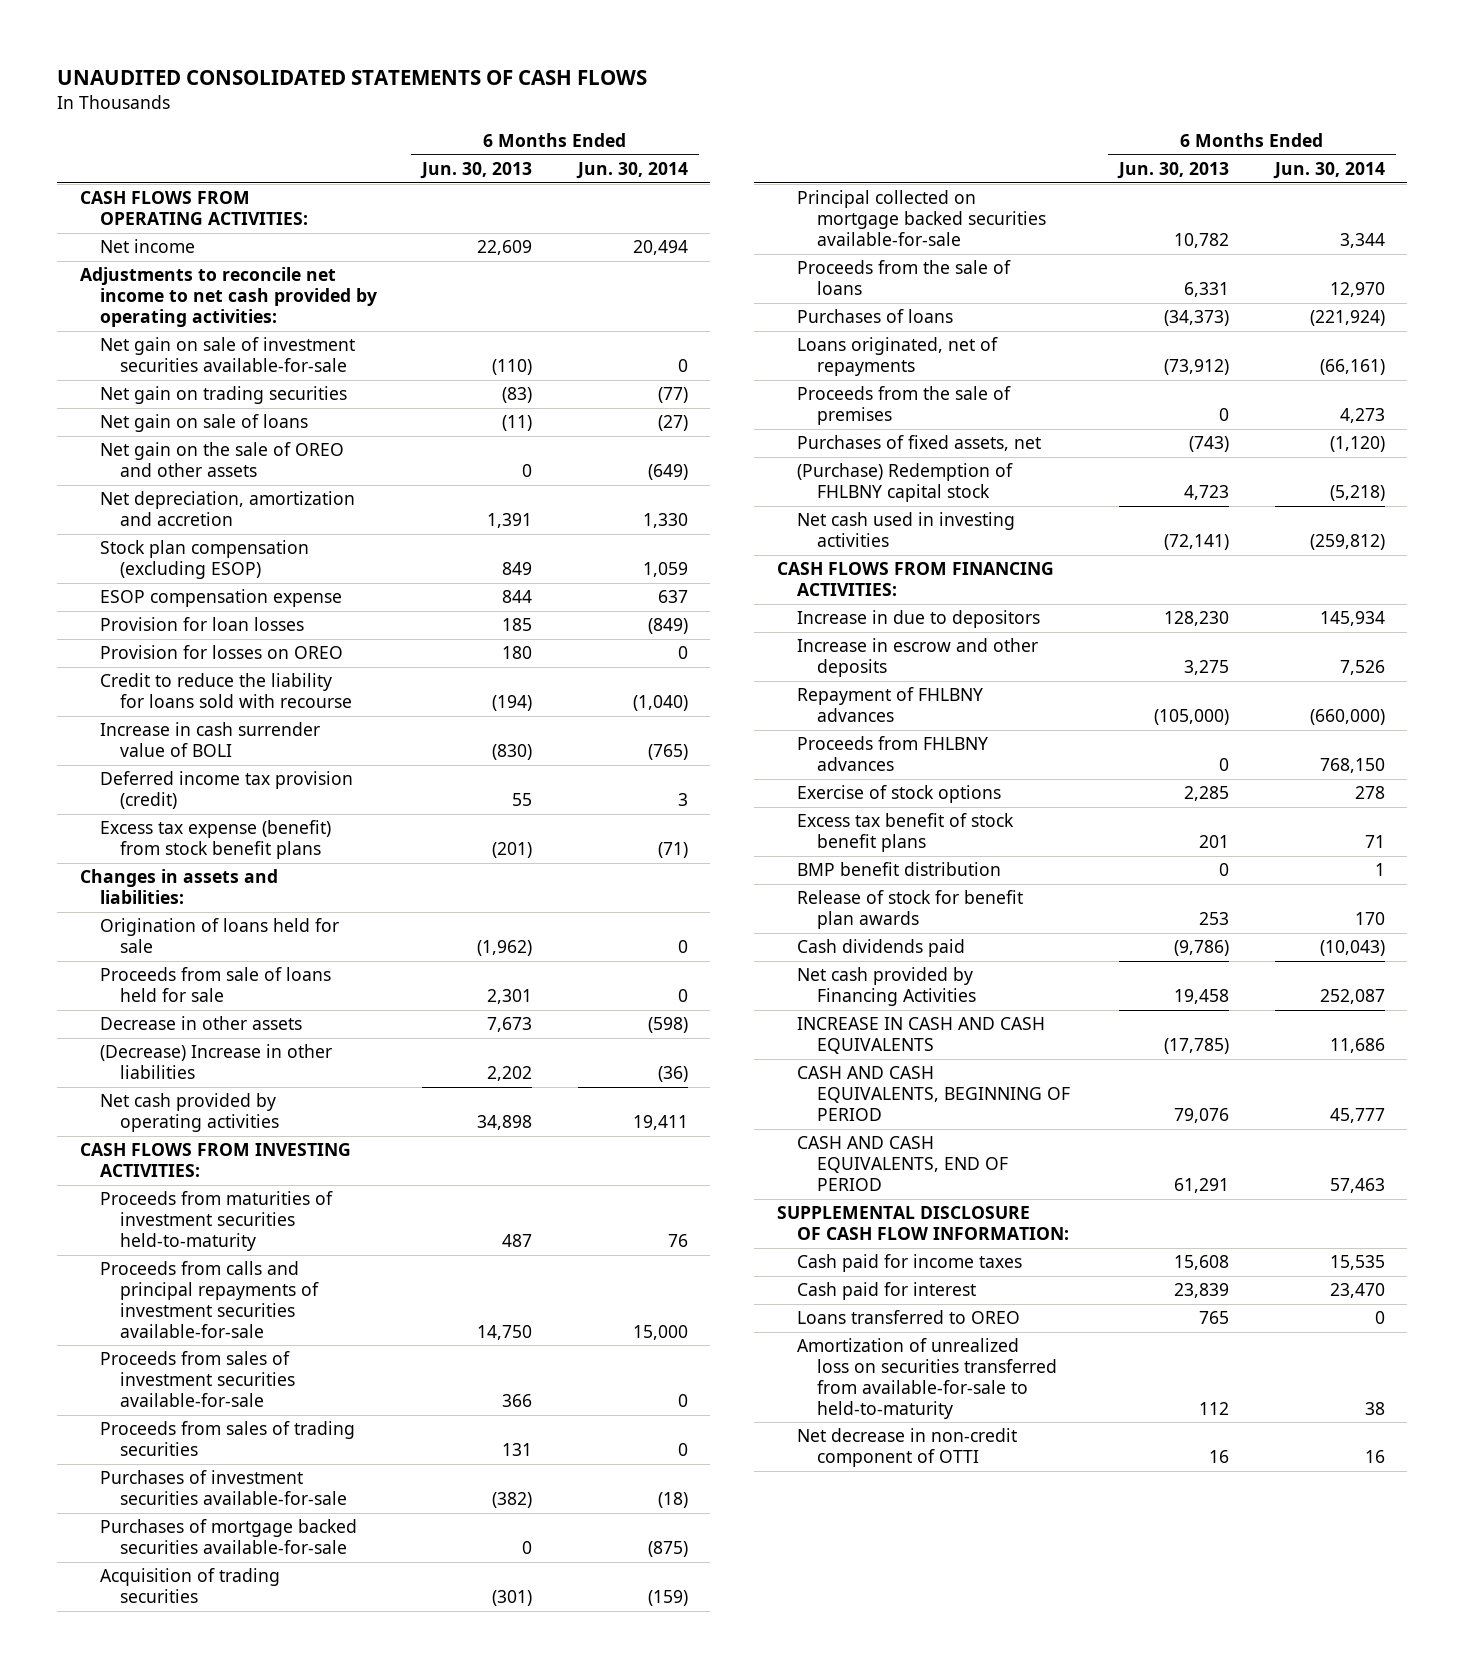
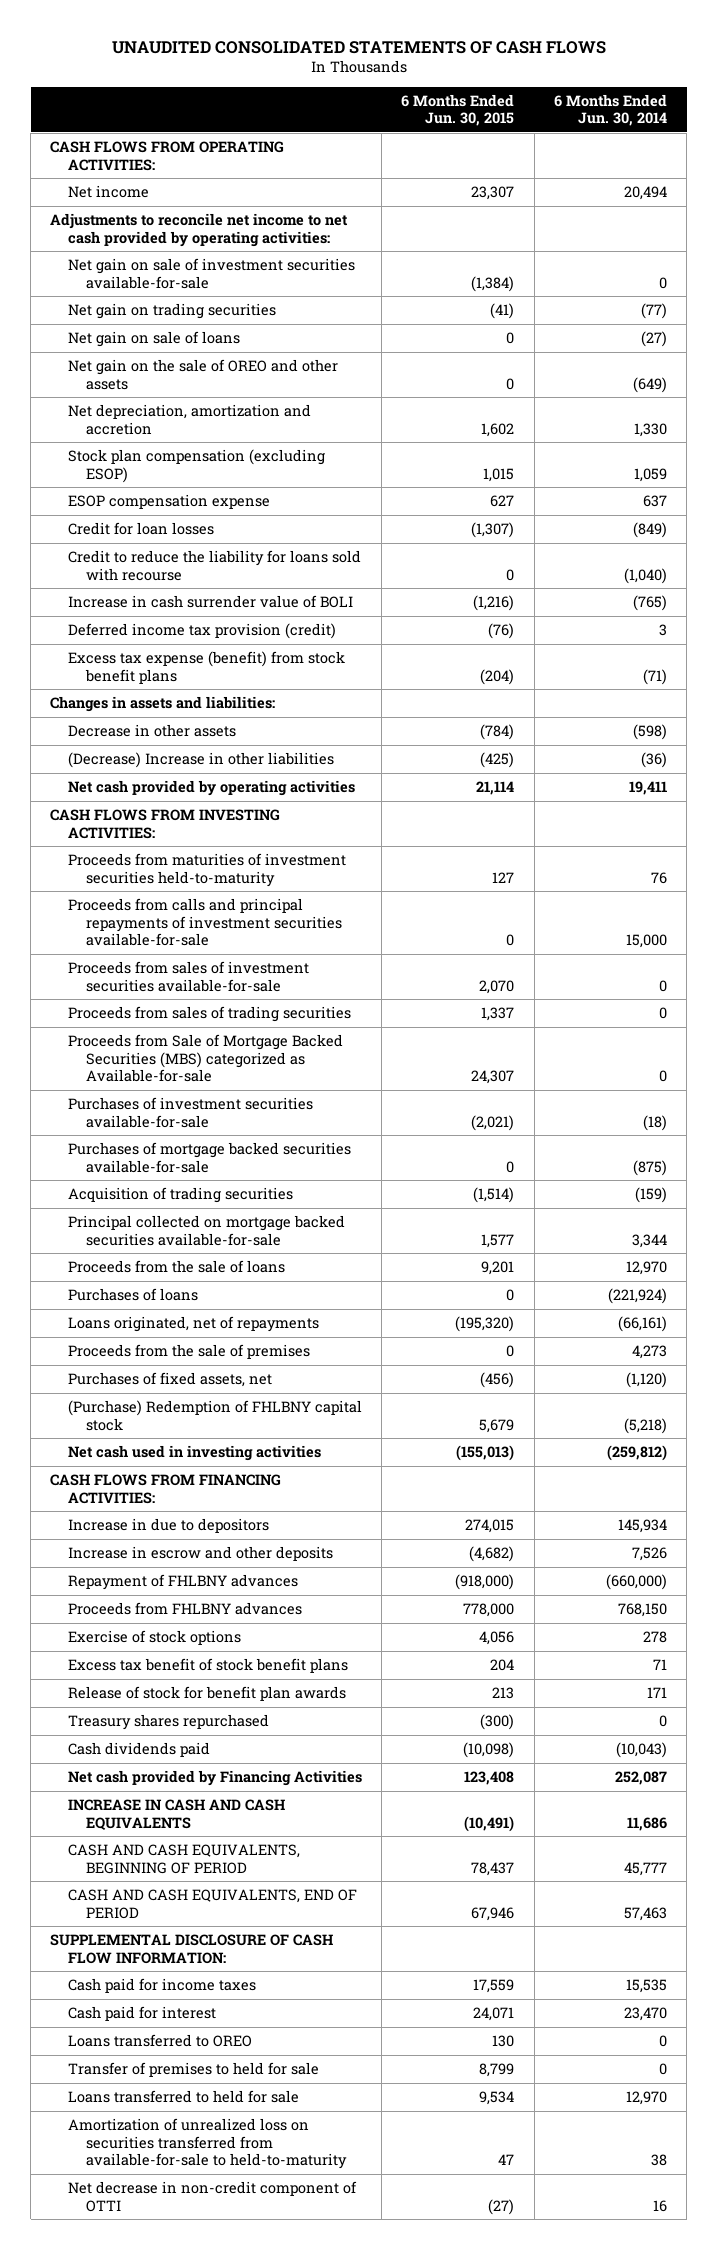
[420,161,533,179] Jun. 30, 2013 -> none
none -> [401,93,515,127] 6 Months Ended Jun. 30, 2015
[100,645,344,660] Provision for losses on OREO -> none
[100,617,305,632] Provision for loan losses -> [68,521,215,535] Credit for loan losses
[100,918,340,954] Origination of loans held for sale -> none
[100,967,332,1003] Proceeds from sale of loans held for sale -> none
none -> [68,1033,344,1083] Proceeds from Sale of Mortgage Backed Securities (MBS) categorized as Available-for-sale
[797,862,1002,877] BMP benefit distribution -> none
[1354,912,1385,926] 170 -> [646,1686,667,1698] 171
none -> [68,1713,270,1730] Treasury shares repurchased
none -> [68,2061,320,2077] Transfer of premises to held for sale
none -> [68,2089,300,2103] Loans transferred to held for sale

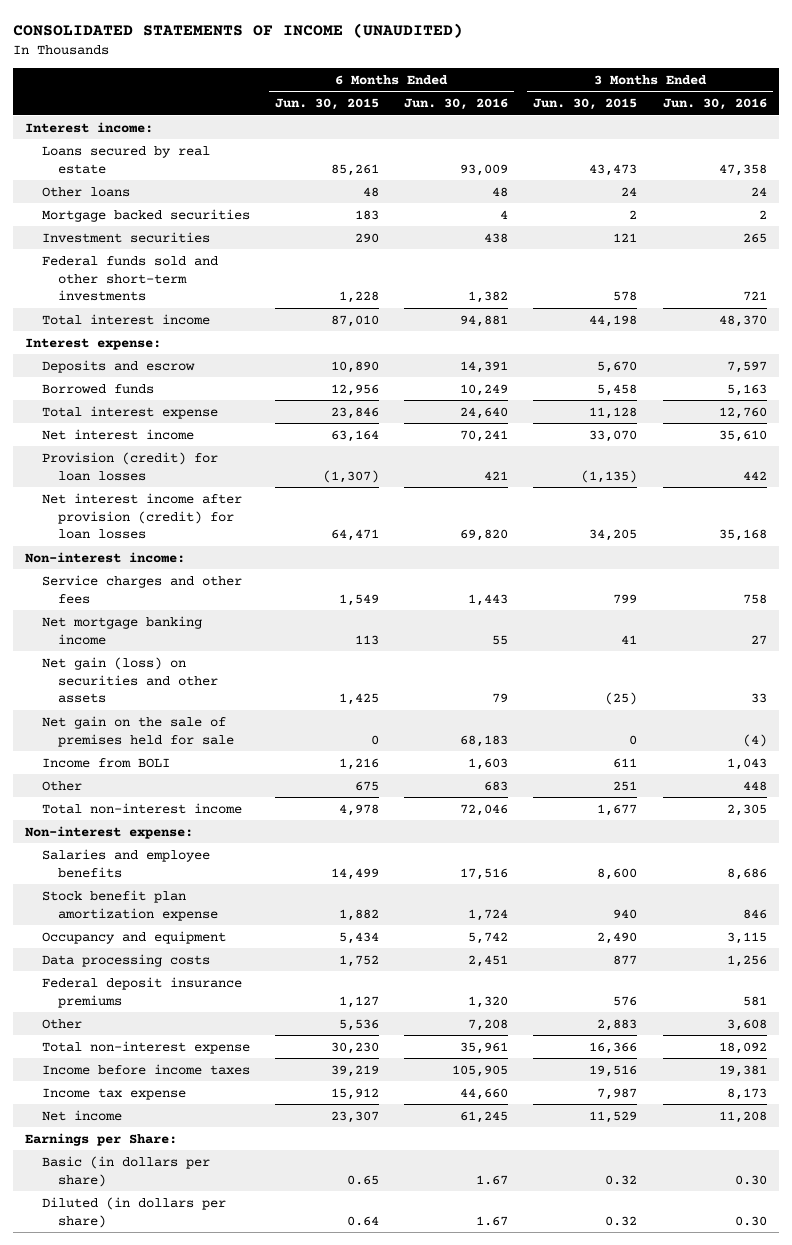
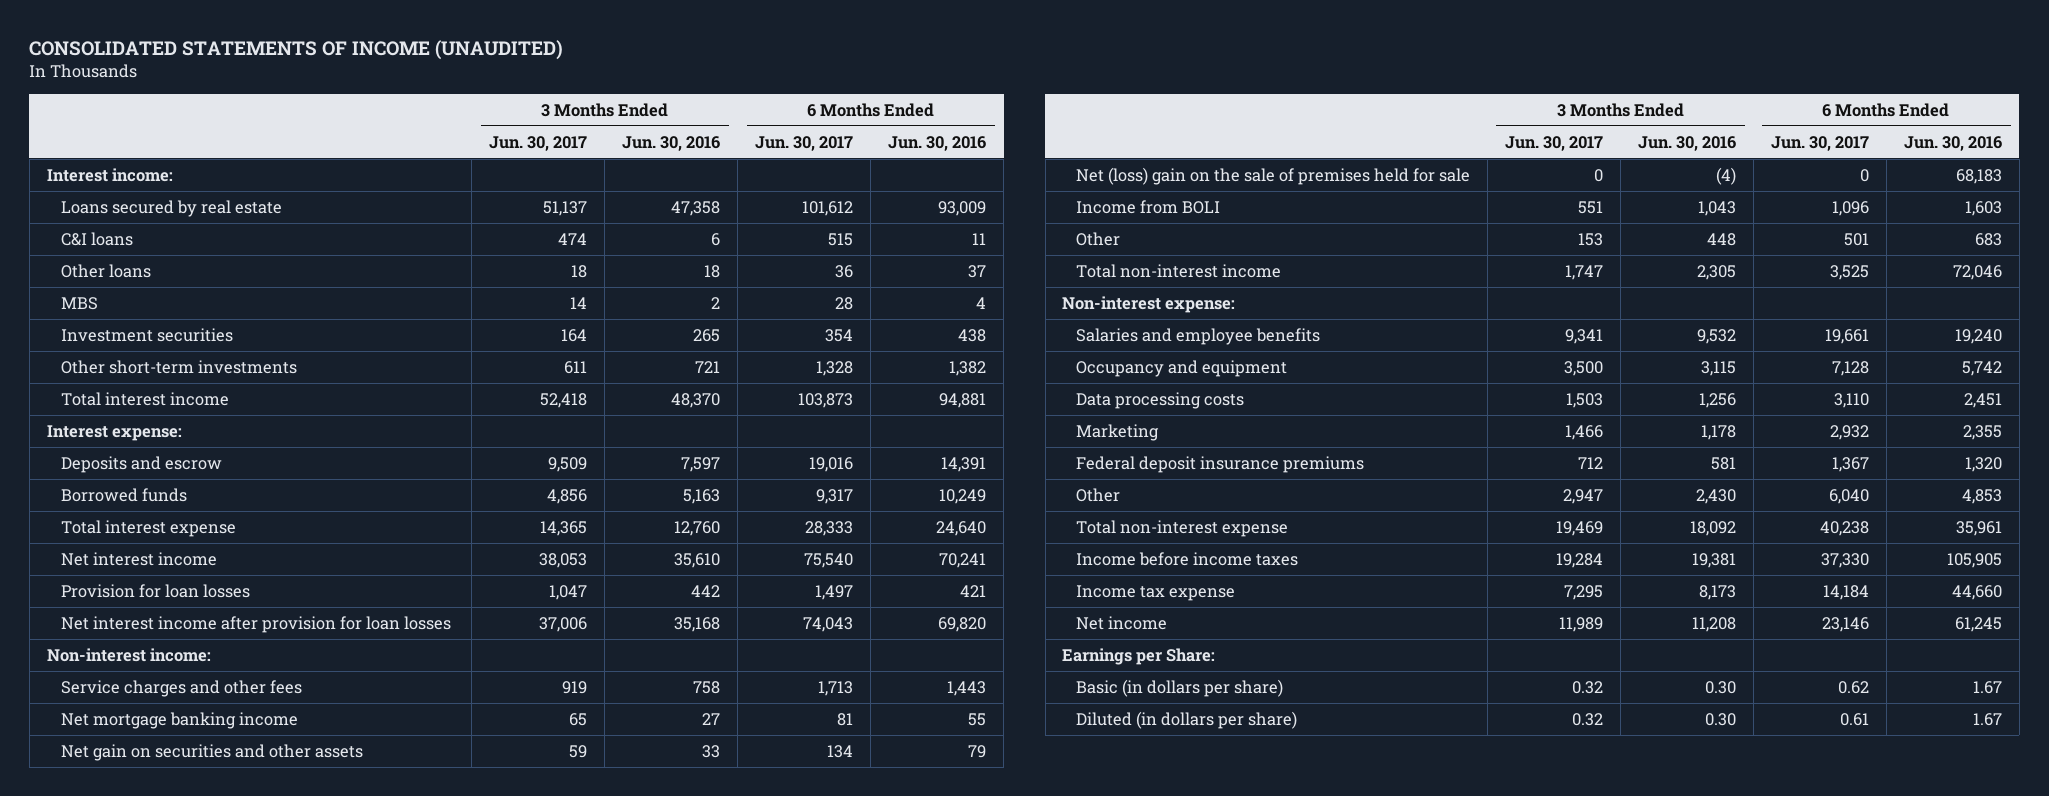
[274,98,379,111] Jun. 30, 2015 -> none
[533,98,638,111] Jun. 30, 2015 -> none
none -> [489,135,588,151] Jun. 30, 2017
none -> [755,135,854,151] Jun. 30, 2017
none -> [60,231,133,246] C&I loans
[492,186,509,197] 48 -> [968,264,987,278] 37
[750,186,767,196] 24 -> [704,264,721,278] 18
[41,208,250,222] Mortgage backed securities -> [60,296,98,310] MBS
[41,255,218,302] Federal funds sold and other short-term investments -> [60,359,297,374] Other short-term investments
[41,451,218,481] Provision (credit) for loan losses -> [60,583,250,598] Provision for loan losses
[41,492,242,540] Net interest income after provision (credit) for loan losses -> [60,615,451,633] Net interest income after provision for loan losses
[41,656,218,704] Net gain (loss) on securities and other assets -> [60,743,363,761] Net gain on securities and other assets
[41,715,234,747] Net gain on the sale of premises held for sale -> [1076,166,1471,185] Net (loss) gain on the sale of premises held for sale
[41,889,218,921] Stock benefit plan amortization expense -> none
[460,867,509,880] 17,516 -> [1954,328,2002,344] 19,240
[726,867,767,880] 8,686 -> [1697,328,1737,344] 9,532
none -> [1076,423,1160,441] Marketing
[468,1018,509,1031] 7,208 -> [1961,488,2002,504] 4,853
[726,1018,767,1031] 3,608 -> [1696,488,1737,504] 2,430

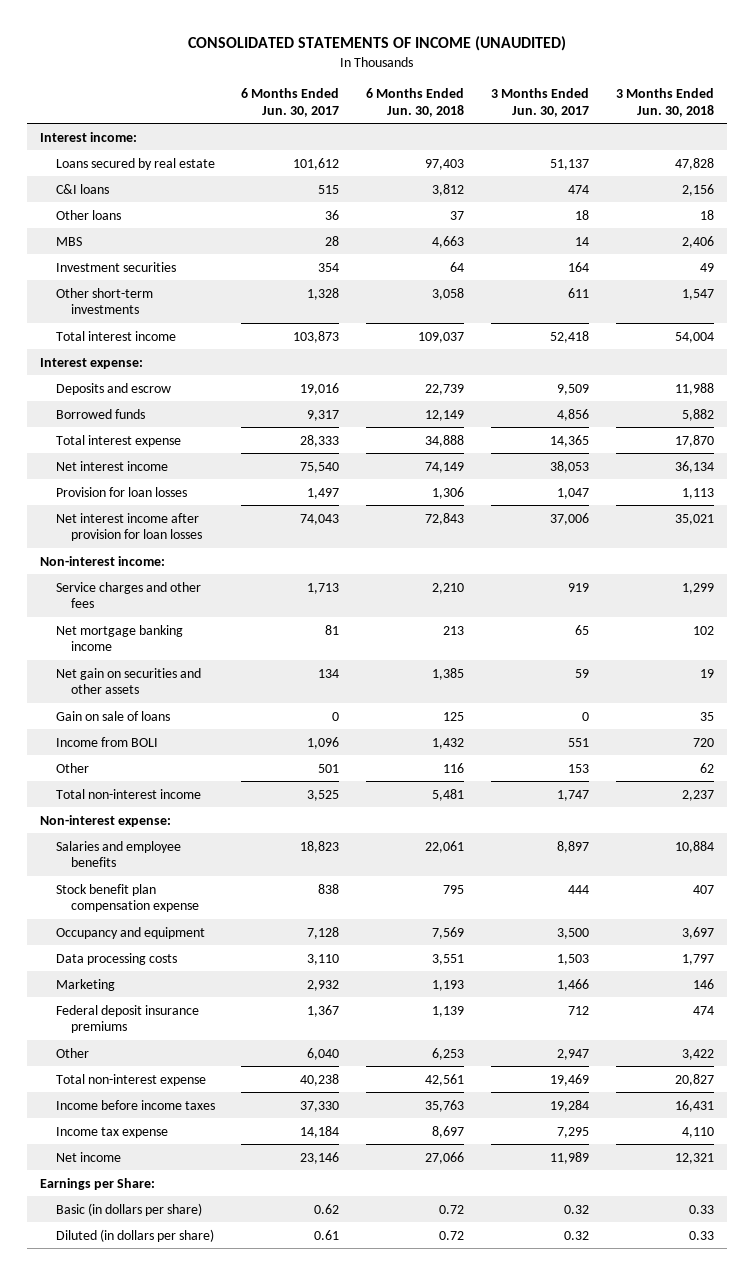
[622,135,721,151] Jun. 30, 2016 -> none
[888,135,987,151] Jun. 30, 2016 -> none
none -> [366,88,465,117] 6 Months Ended Jun. 30, 2018
none -> [615,88,714,117] 3 Months Ended Jun. 30, 2018
[1076,166,1471,185] Net (loss) gain on the sale of premises held for sale -> [55,710,170,721] Gain on sale of loans
[1565,328,1604,344] 9,341 -> [556,840,589,853] 8,897
[1825,328,1870,344] 19,661 -> [300,840,340,853] 18,823
none -> [55,883,200,913] Stock benefit plan compensation expense

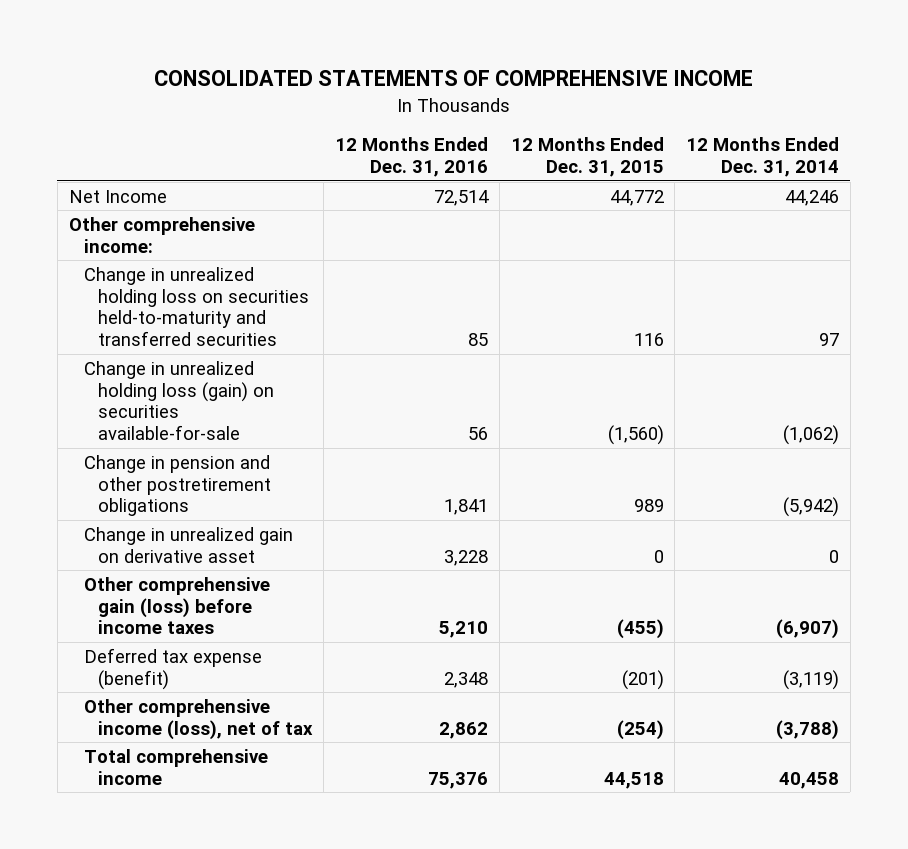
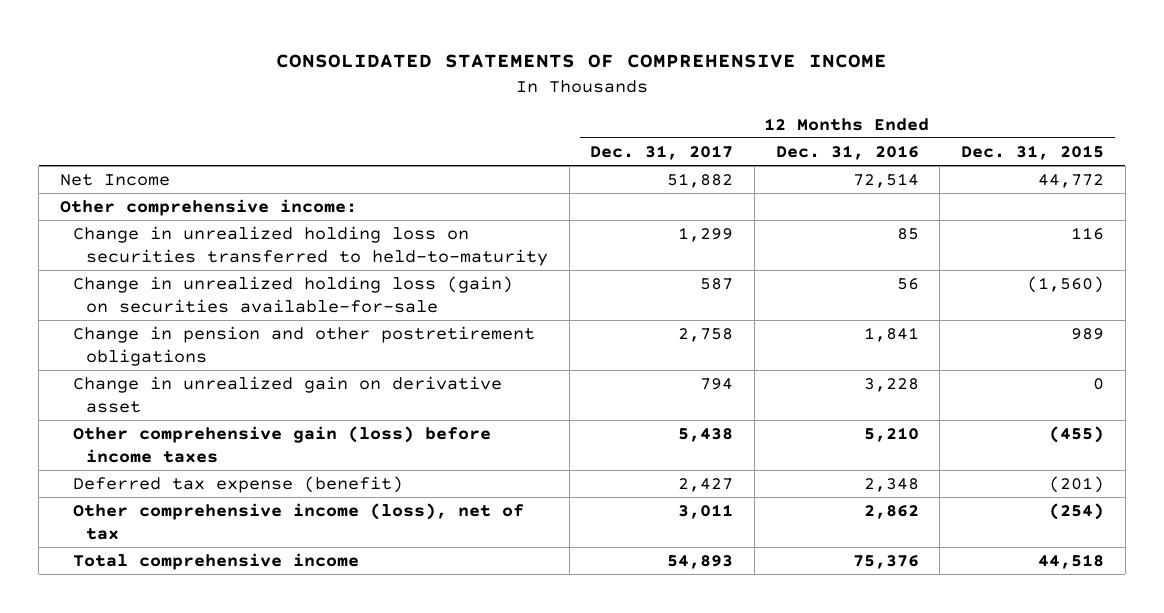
[686,137,840,177] 12 Months Ended Dec. 31, 2014 -> none
none -> [590,145,734,161] Dec. 31, 2017
[83,266,310,347] Change in unrealized holding loss on securities held-to-maturity and transferred securities -> [73,226,549,266] Change in unrealized holding loss on securities transferred to held-to-maturity

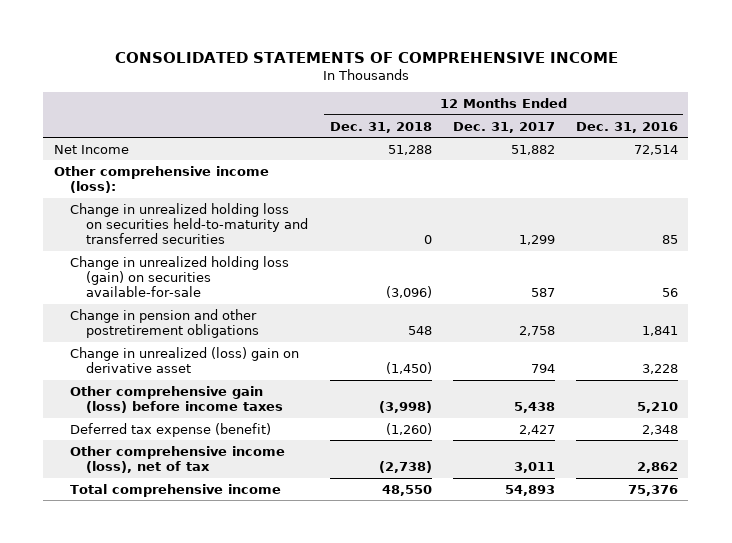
[961,145,1105,161] Dec. 31, 2015 -> none
none -> [329,121,432,133] Dec. 31, 2018
[59,199,357,217] Other comprehensive income: -> [53,165,269,193] Other comprehensive income (loss):
[73,226,549,266] Change in unrealized holding loss on securities transferred to held-to-maturity -> [70,202,309,245] Change in unrealized holding loss on securities held-to-maturity and transferred securities
[73,376,503,413] Change in unrealized gain on derivative asset -> [70,346,300,373] Change in unrealized (loss) gain on derivative asset

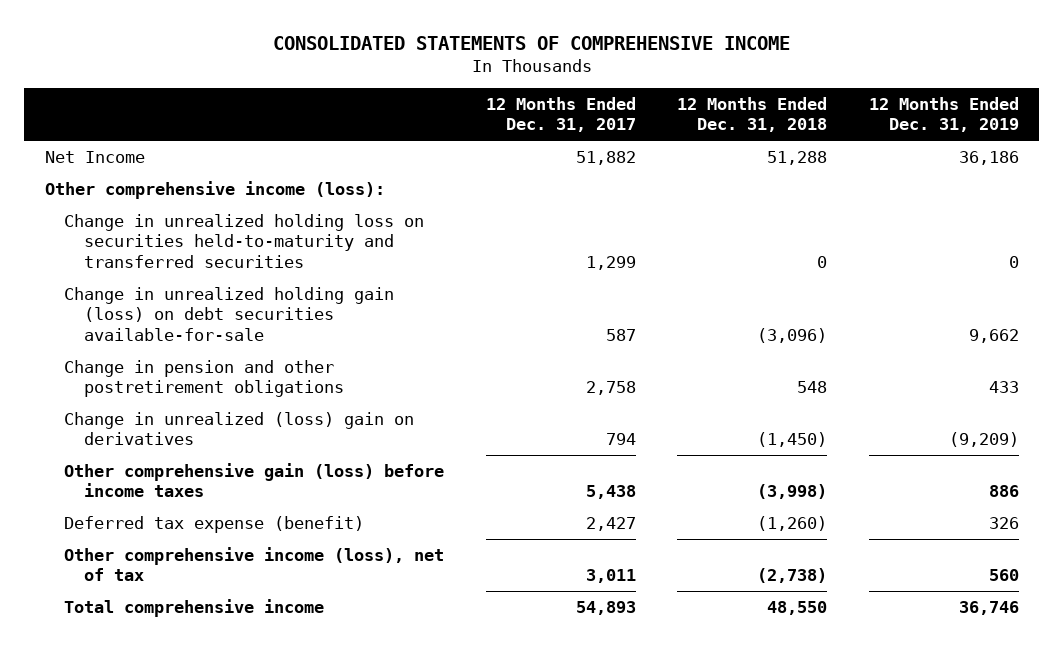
[575,121,678,133] Dec. 31, 2016 -> none
none -> [868,96,1019,133] 12 Months Ended Dec. 31, 2019
[70,255,290,298] Change in unrealized holding loss (gain) on securities available-for-sale -> [64,286,395,341] Change in unrealized holding gain (loss) on debt securities available-for-sale
[70,346,300,373] Change in unrealized (loss) gain on derivative asset -> [64,411,415,446] Change in unrealized (loss) gain on derivatives

